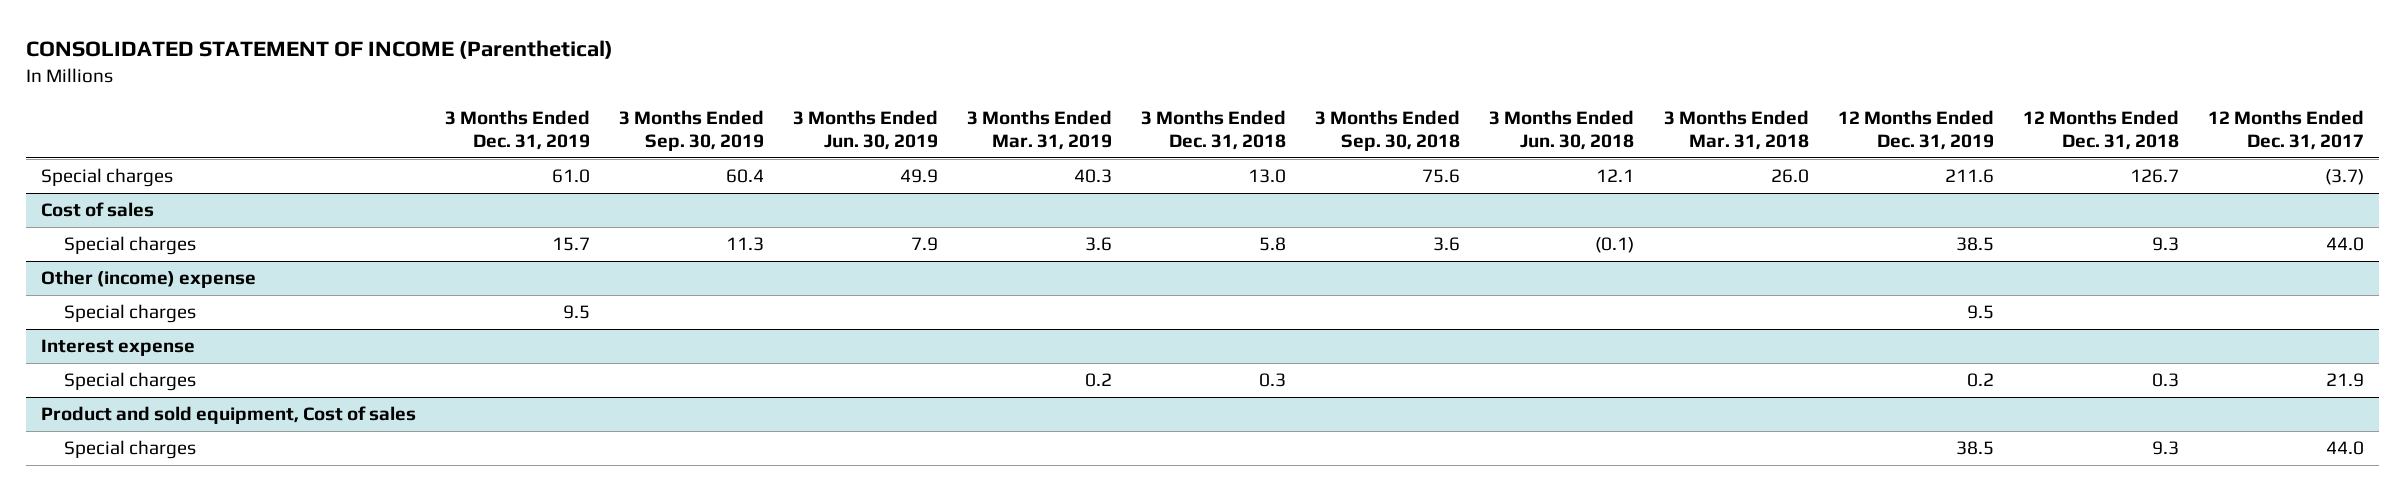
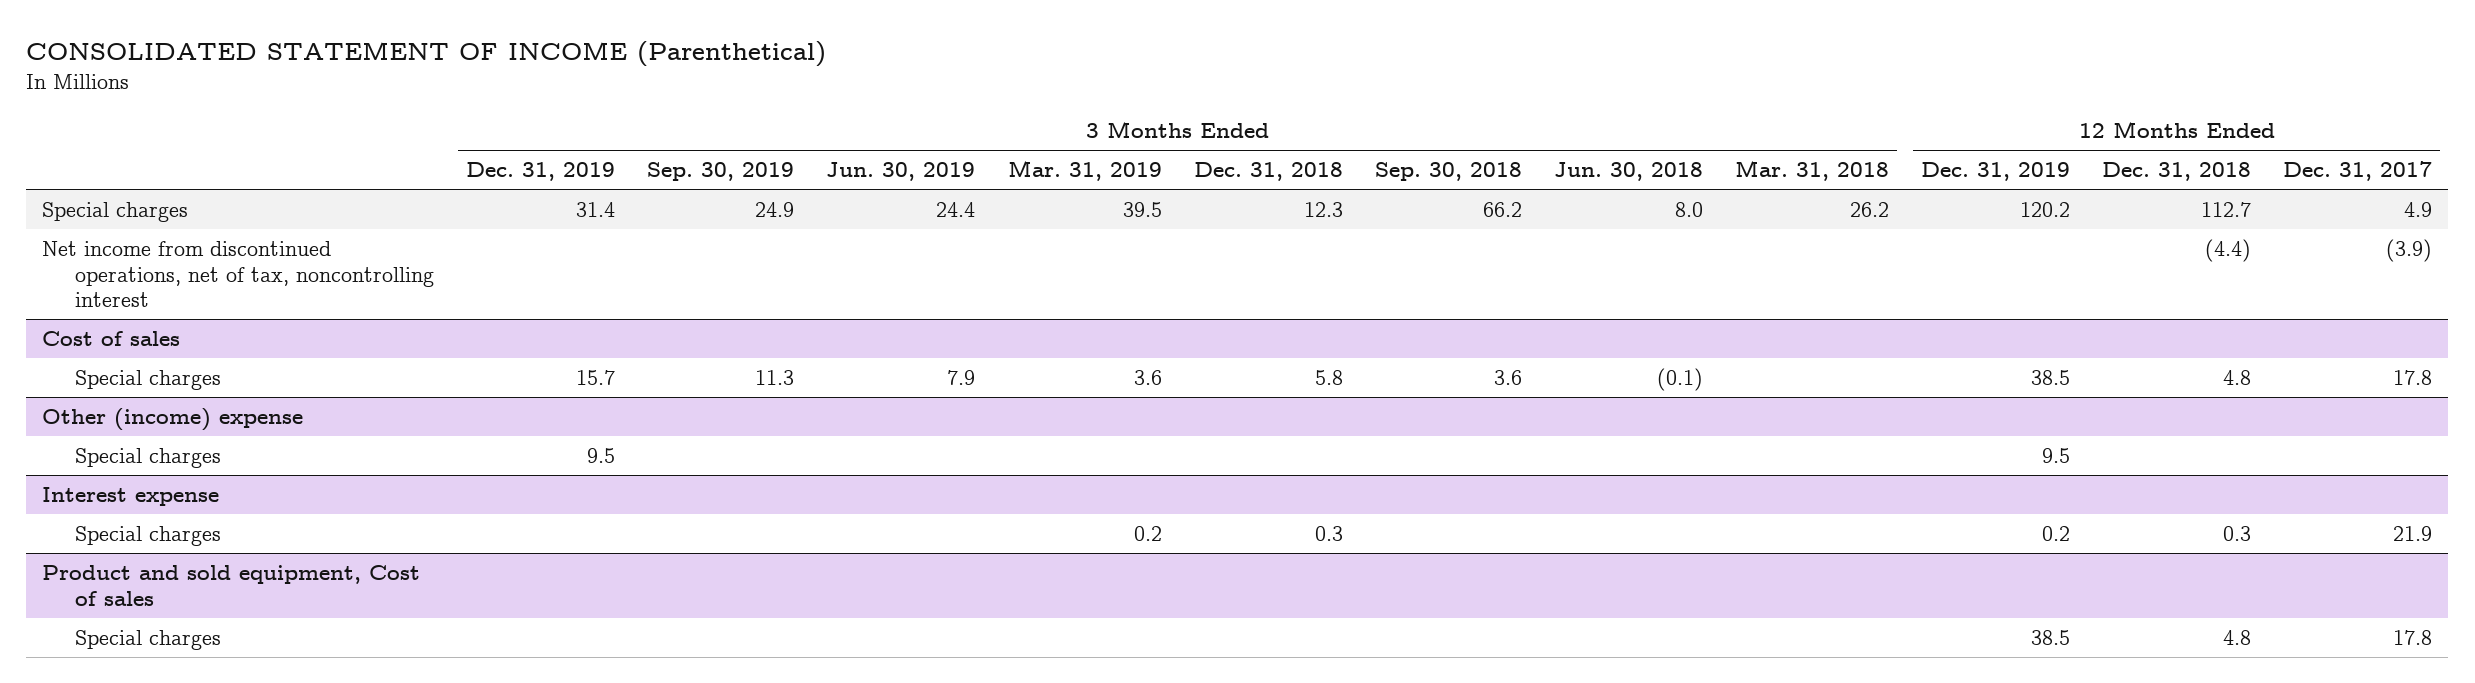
[551,169,590,184] 61.0 -> [576,202,616,218] 31.4
[725,169,764,184] 60.4 -> [755,202,795,218] 24.9
[899,169,938,184] 49.9 -> [936,202,976,218] 24.4
[1074,169,1113,184] 40.3 -> [1122,202,1162,218] 39.5
[1248,169,1287,184] 13.0 -> [1303,202,1343,218] 12.3
[1422,169,1461,184] 75.6 -> [1482,202,1522,218] 66.2
[1596,169,1635,183] 12.1 -> [1674,202,1703,218] 8.0
[1770,169,1809,184] 26.0 -> [1849,202,1889,218] 26.2
[1944,169,1994,184] 211.6 -> [2020,202,2071,218] 120.2
[2129,169,2179,184] 126.7 -> [2201,202,2252,218] 112.7
[2324,169,2364,186] (3.7) -> [2404,202,2433,218] 4.9
none -> [42,241,435,308] Net income from discontinued operations, net of tax, noncontrolling interest
[2151,237,2179,252] 9.3 -> [2223,370,2252,386] 4.8
[2325,237,2364,252] 44.0 -> [2393,370,2433,386] 17.8
[2151,441,2179,456] 9.3 -> [2223,630,2252,646] 4.8
[2325,441,2364,456] 44.0 -> [2393,630,2433,646] 17.8

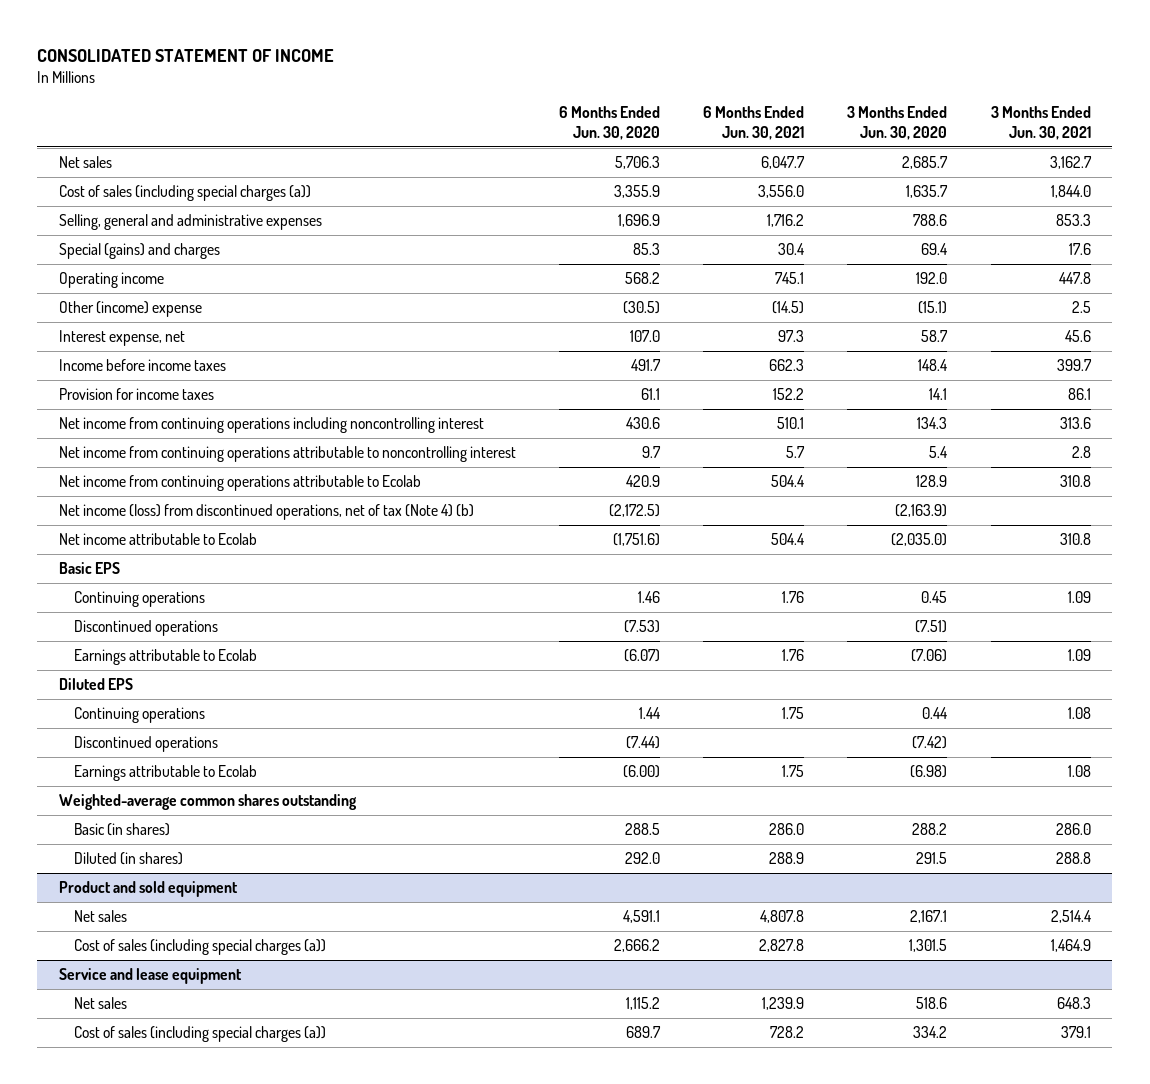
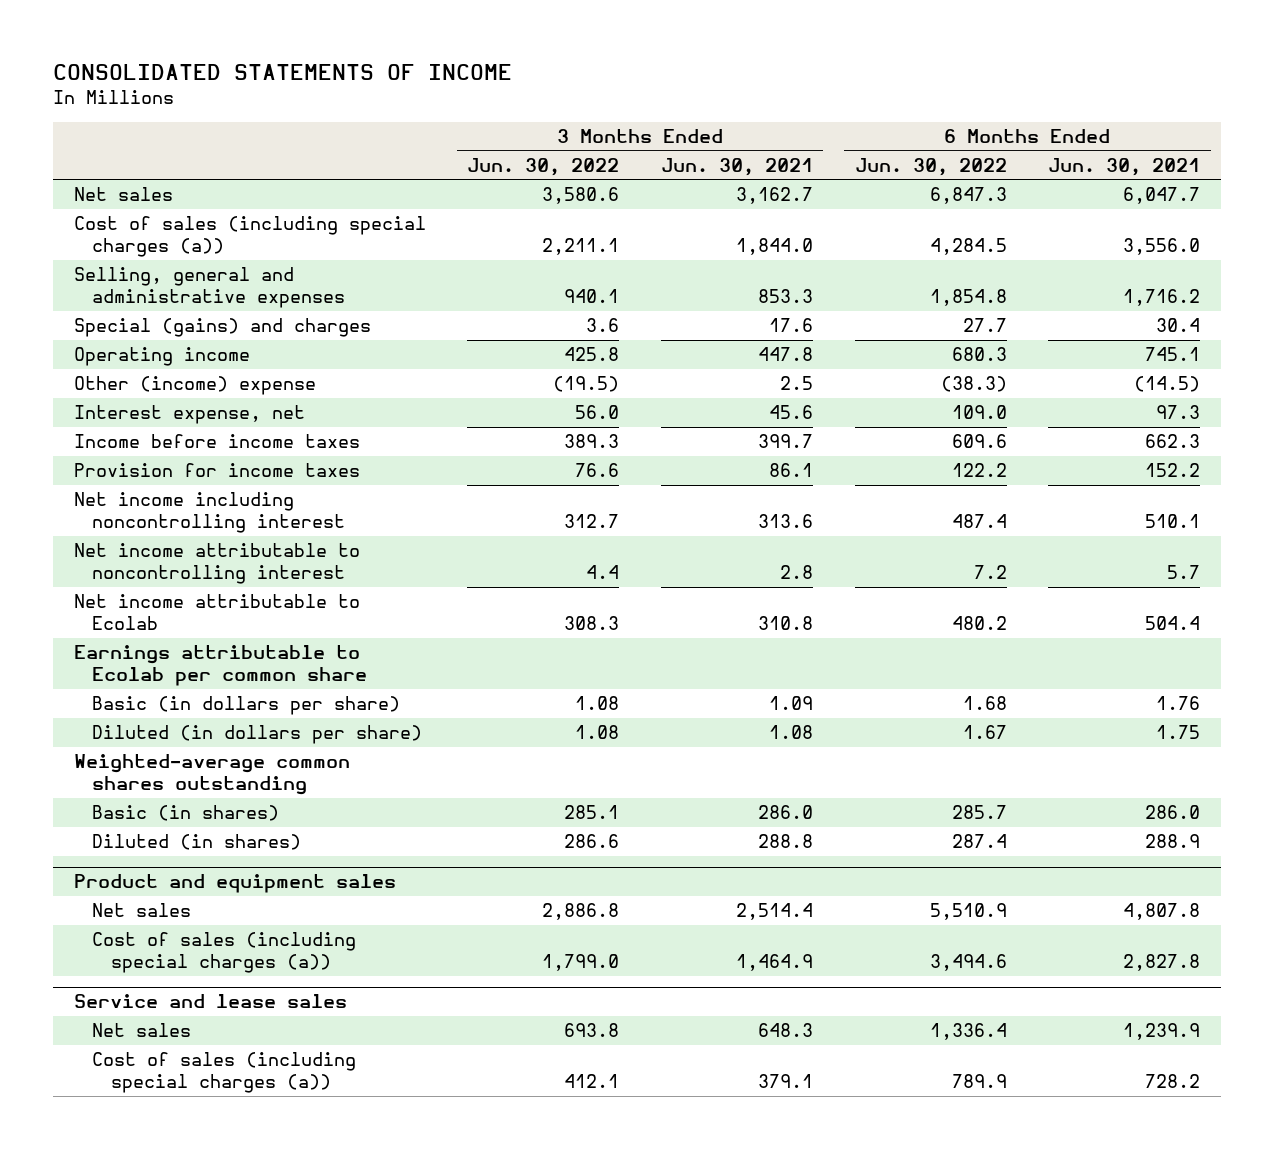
[37,48,335,62] CONSOLIDATED STATEMENT OF INCOME -> [52,64,512,81] CONSOLIDATED STATEMENTS OF INCOME
[559,106,661,141] 6 Months Ended Jun. 30, 2020 -> none
[847,106,948,141] 3 Months Ended Jun. 30, 2020 -> none
none -> [467,157,620,176] Jun. 30, 2022
none -> [854,157,1007,176] Jun. 30, 2022
[58,474,421,491] Net income from continuing operations attributable to Ecolab -> none
[58,503,474,520] Net income (loss) from discontinued operations, net of tax (Note 4) (b) -> none
[58,416,484,433] Net income from continuing operations including noncontrolling interest -> [73,492,346,534] Net income including noncontrolling interest
[58,445,516,462] Net income from continuing operations attributable to noncontrolling interest -> [73,543,360,585] Net income attributable to noncontrolling interest
[58,561,120,574] Basic EPS -> none
[74,590,206,607] Continuing operations -> none
[74,619,219,636] Discontinued operations -> none
[58,677,133,690] Diluted EPS -> none
[74,706,206,723] Continuing operations -> none
[74,735,219,752] Discontinued operations -> none
none -> [73,645,368,687] Earnings attributable to Ecolab per common share
[74,648,258,665] Earnings attributable to Ecolab -> [92,696,401,716] Basic (in dollars per share)
[74,764,258,781] Earnings attributable to Ecolab -> [92,725,423,745] Diluted (in dollars per share)
[58,880,238,897] Product and sold equipment -> [73,874,396,894] Product and equipment sales
[58,967,242,984] Service and lease equipment -> [73,994,347,1009] Service and lease sales

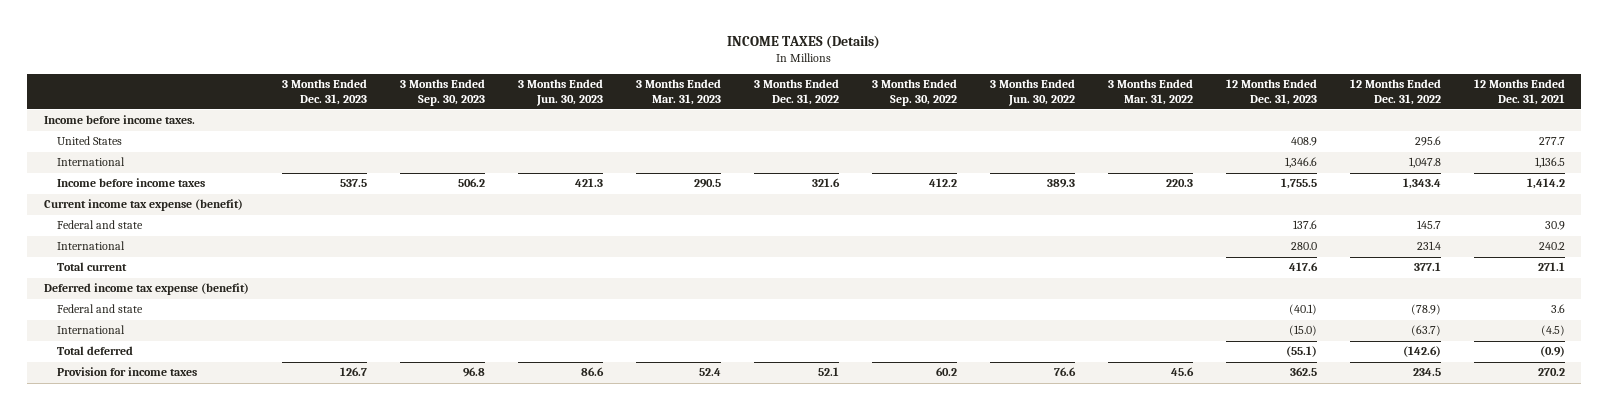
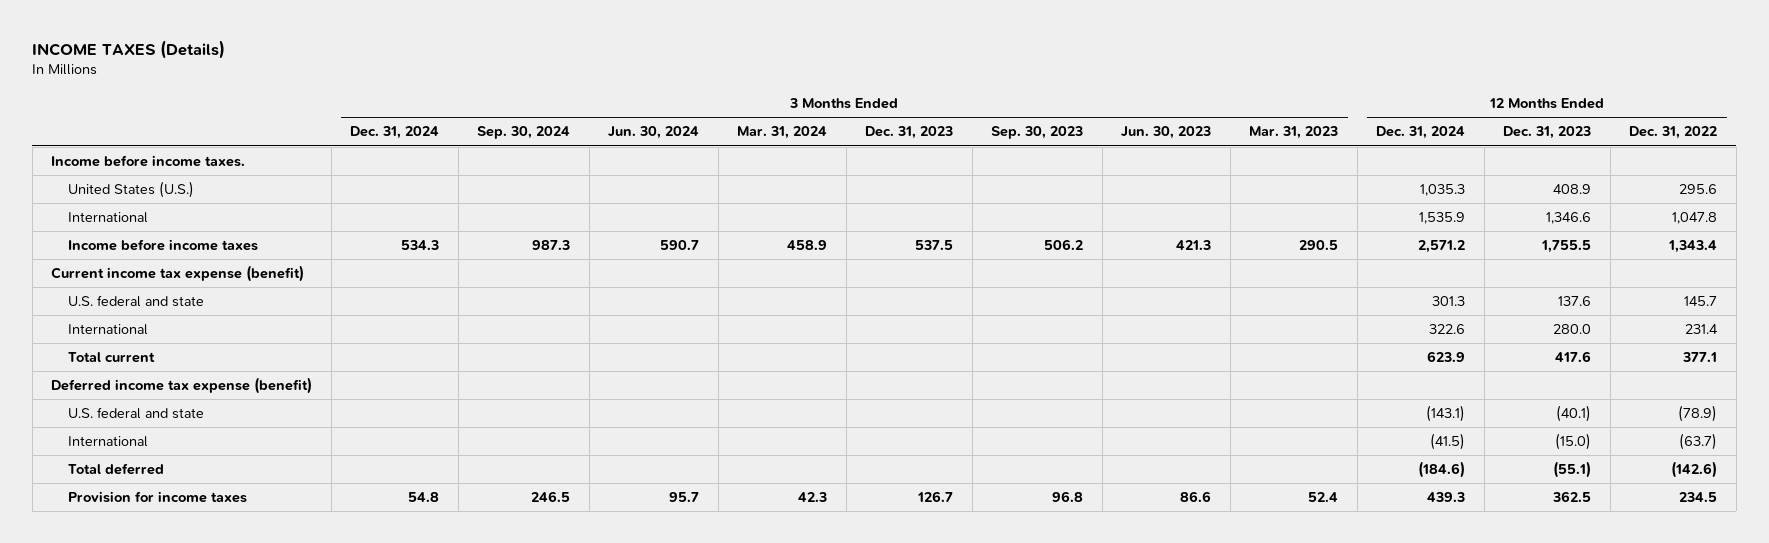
[753,78,839,105] 3 Months Ended Dec. 31, 2022 -> none
[871,78,957,106] 3 Months Ended Sep. 30, 2022 -> none
[989,78,1075,106] 3 Months Ended Jun. 30, 2022 -> none
[1107,78,1193,105] 3 Months Ended Mar. 31, 2022 -> none
[1473,78,1565,105] 12 Months Ended Dec. 31, 2021 -> none
none -> [350,126,440,140] Dec. 31, 2024
none -> [477,126,571,140] Sep. 30, 2024
none -> [608,126,700,140] Jun. 30, 2024
none -> [737,126,828,140] Mar. 31, 2024
none -> [1376,126,1466,140] Dec. 31, 2024
[56,136,122,146] United States -> [68,181,195,199] United States (U.S.)
[56,220,143,230] Federal and state -> [68,295,205,308] U.S. federal and state
[56,304,143,314] Federal and state -> [68,407,205,420] U.S. federal and state

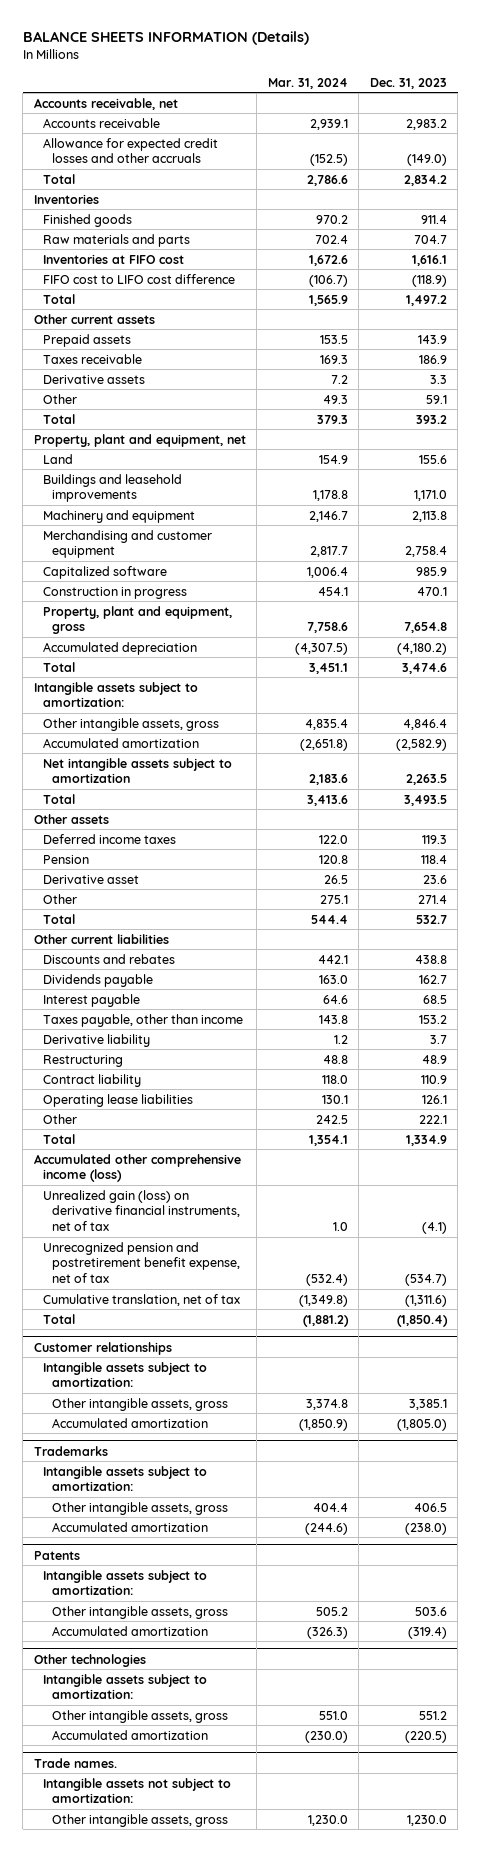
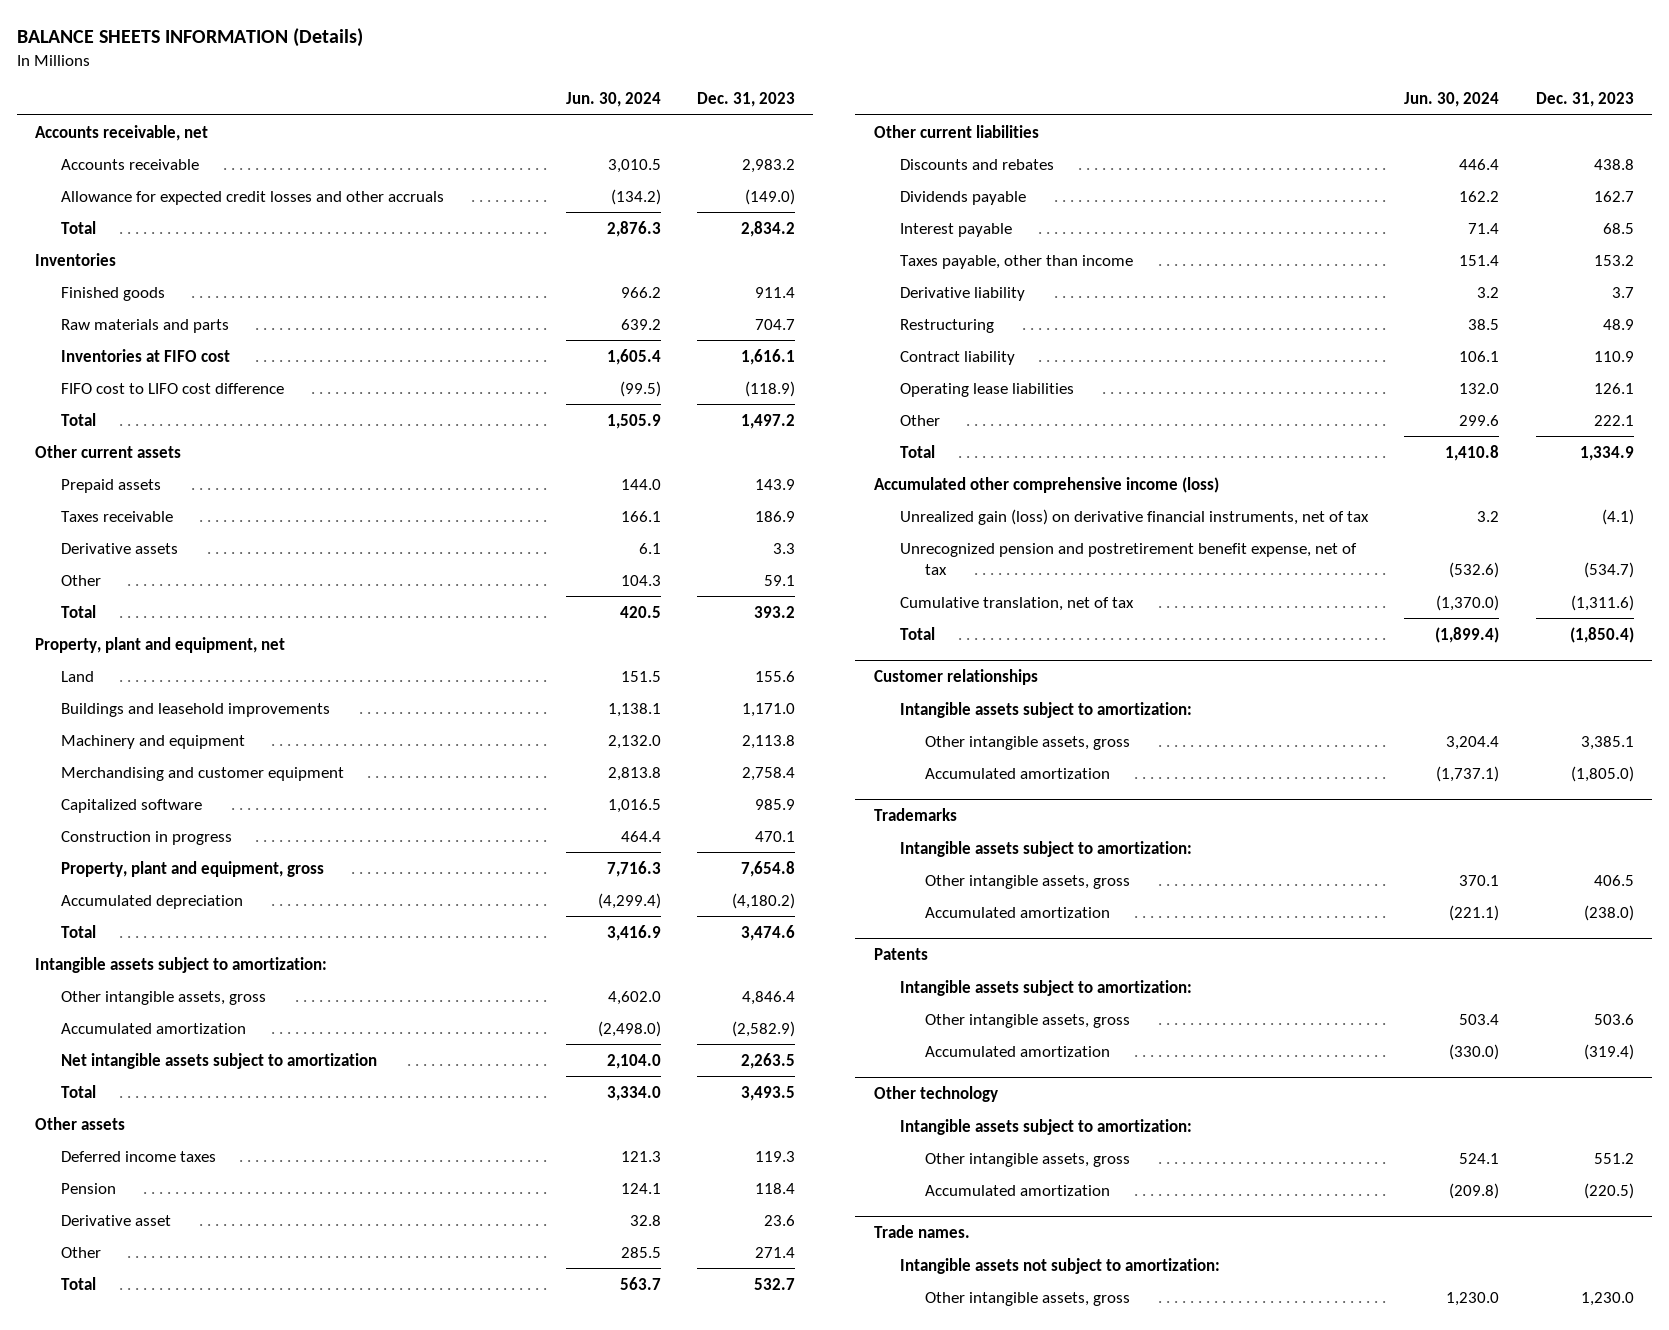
[267,77,348,89] Mar. 31, 2024 -> none
none -> [565,92,661,108] Jun. 30, 2024
[33,1653,146,1667] Other technologies -> [873,1086,998,1103] Other technology

